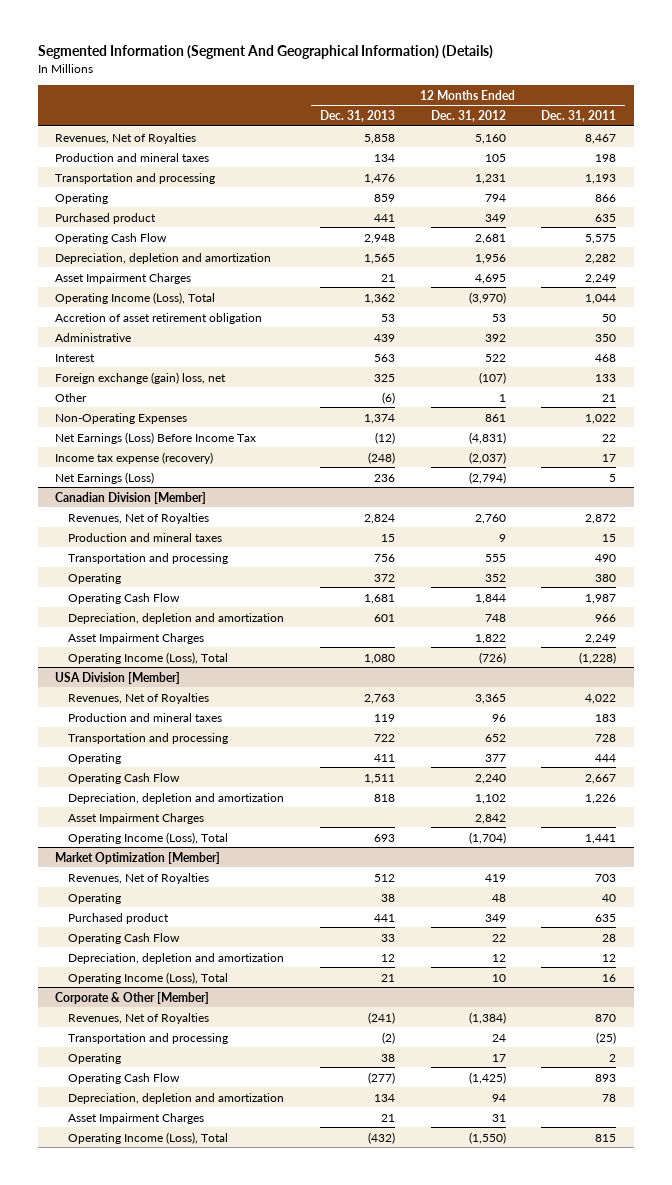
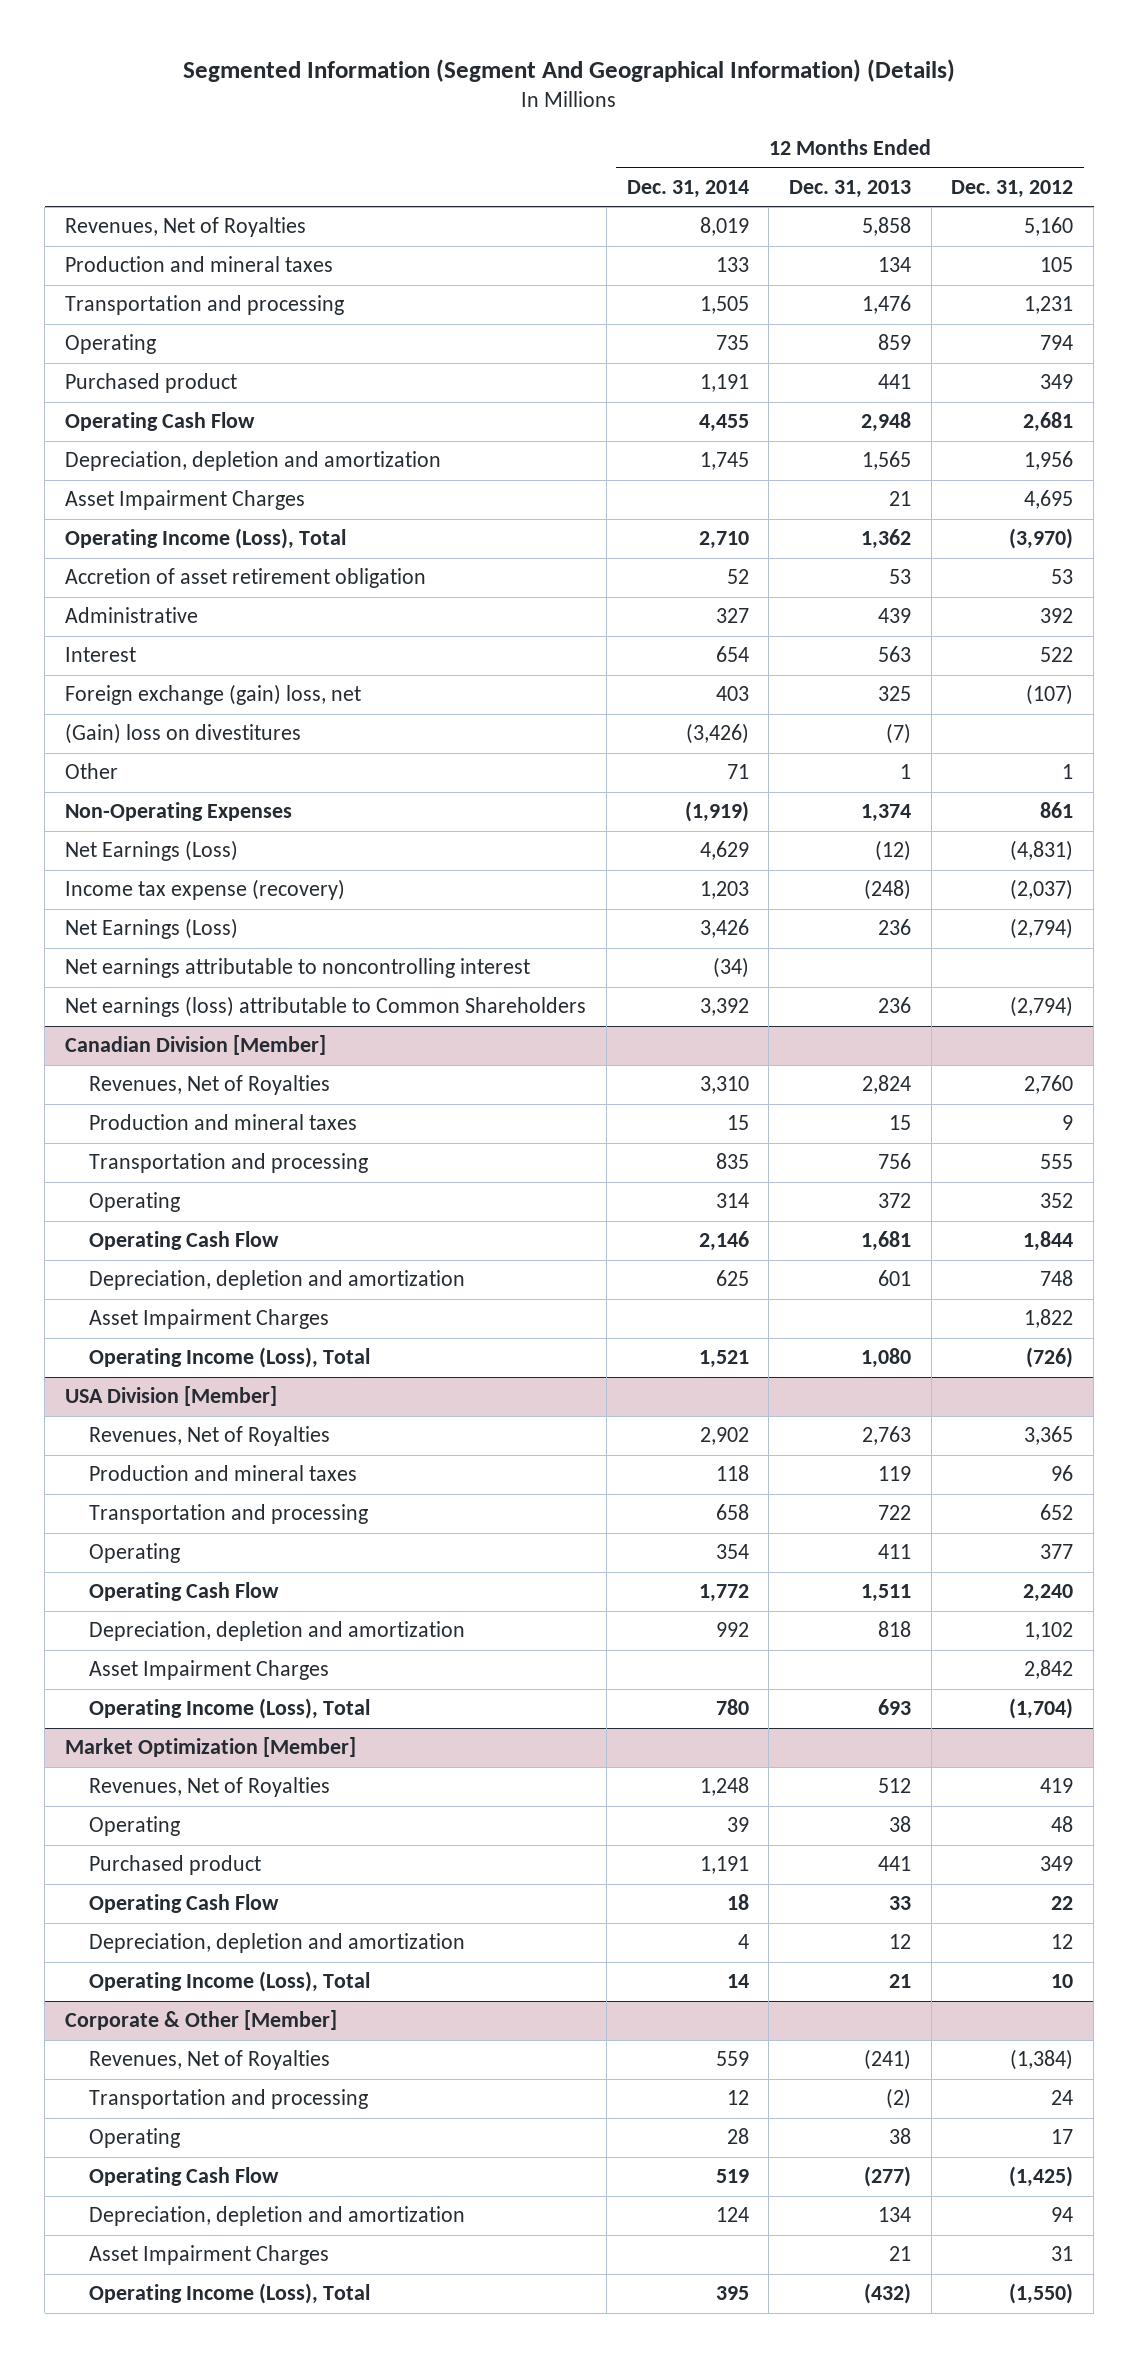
[541,110,617,123] Dec. 31, 2011 -> none
none -> [626,179,749,198] Dec. 31, 2014
none -> [65,723,302,745] (Gain) loss on divestitures
[381,391,395,404] (6) -> [899,764,911,780] 1
[55,431,257,444] Net Earnings (Loss) Before Income Tax -> [65,840,239,862] Net Earnings (Loss)
none -> [65,958,531,979] Net earnings attributable to noncontrolling interest
none -> [65,996,587,1018] Net earnings (loss) attributable to Common Shareholders

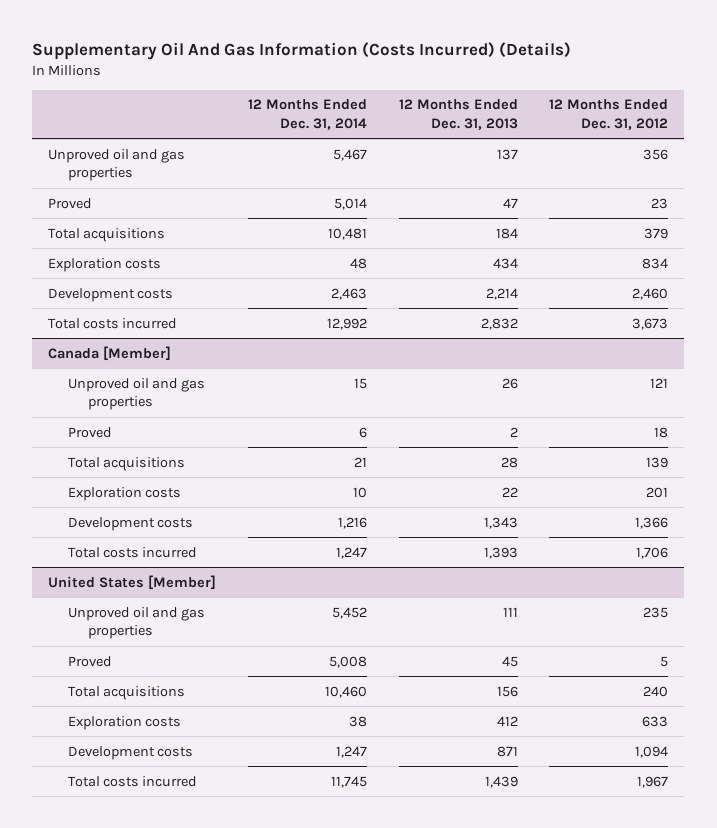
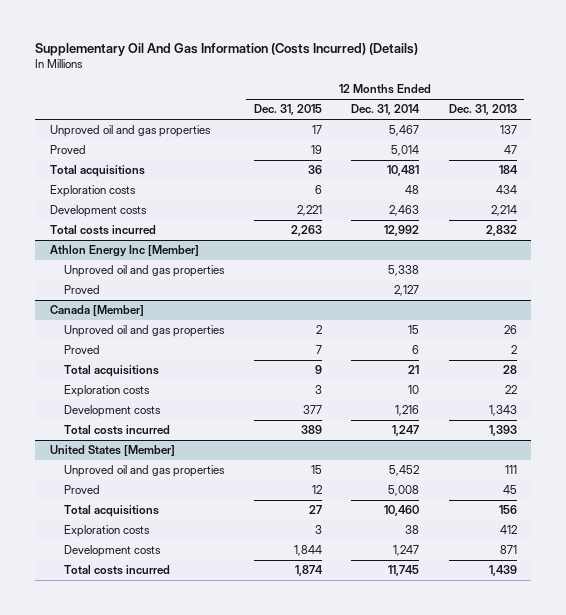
[549,99,669,130] 12 Months Ended Dec. 31, 2012 -> none
none -> [253,104,322,116] Dec. 31, 2015
none -> [49,245,199,258] Athlon Energy Inc [Member]
none -> [64,265,226,278] Unproved oil and gas properties
none -> [64,285,101,295] Proved

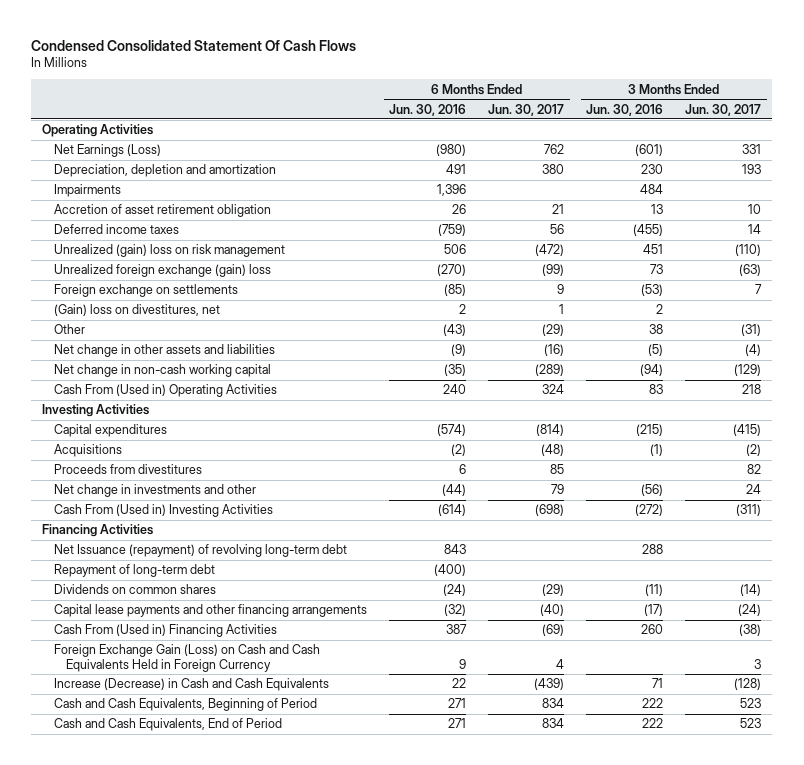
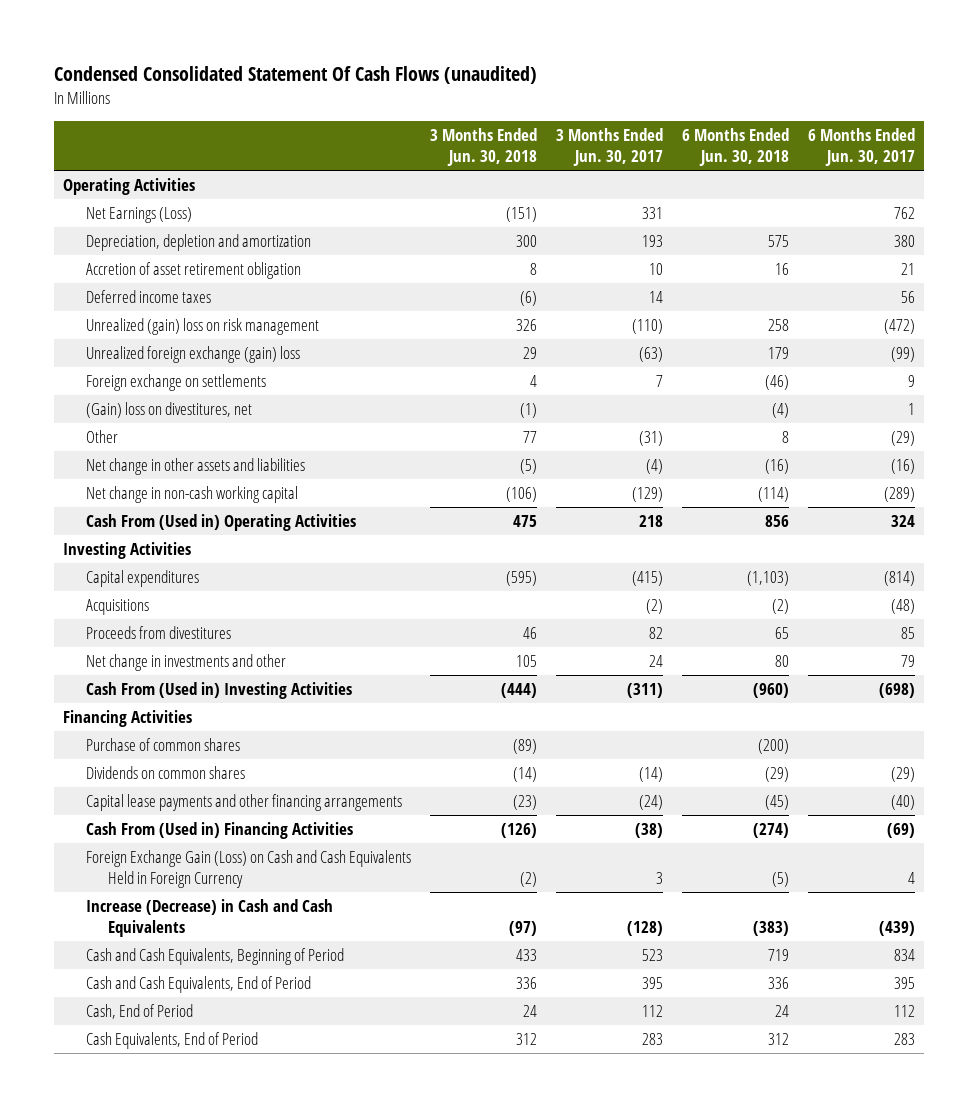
[31,39,357,51] Condensed Consolidated Statement Of Cash Flows -> [53,65,537,84] Condensed Consolidated Statement Of Cash Flows (unaudited)
[389,103,467,116] Jun. 30, 2016 -> none
[586,103,664,116] Jun. 30, 2016 -> none
none -> [429,128,537,167] 3 Months Ended Jun. 30, 2018
none -> [681,128,789,167] 6 Months Ended Jun. 30, 2018
[54,184,122,198] Impairments -> none
[54,544,348,558] Net Issuance (repayment) of revolving long-term debt -> none
[54,564,216,578] Repayment of long-term debt -> none
none -> [85,738,240,752] Purchase of common shares
[542,718,565,729] 834 -> [893,977,915,990] 395
[740,718,762,729] 523 -> [641,977,663,990] 395
none -> [85,1004,193,1020] Cash, End of Period
none -> [85,1032,258,1050] Cash Equivalents, End of Period

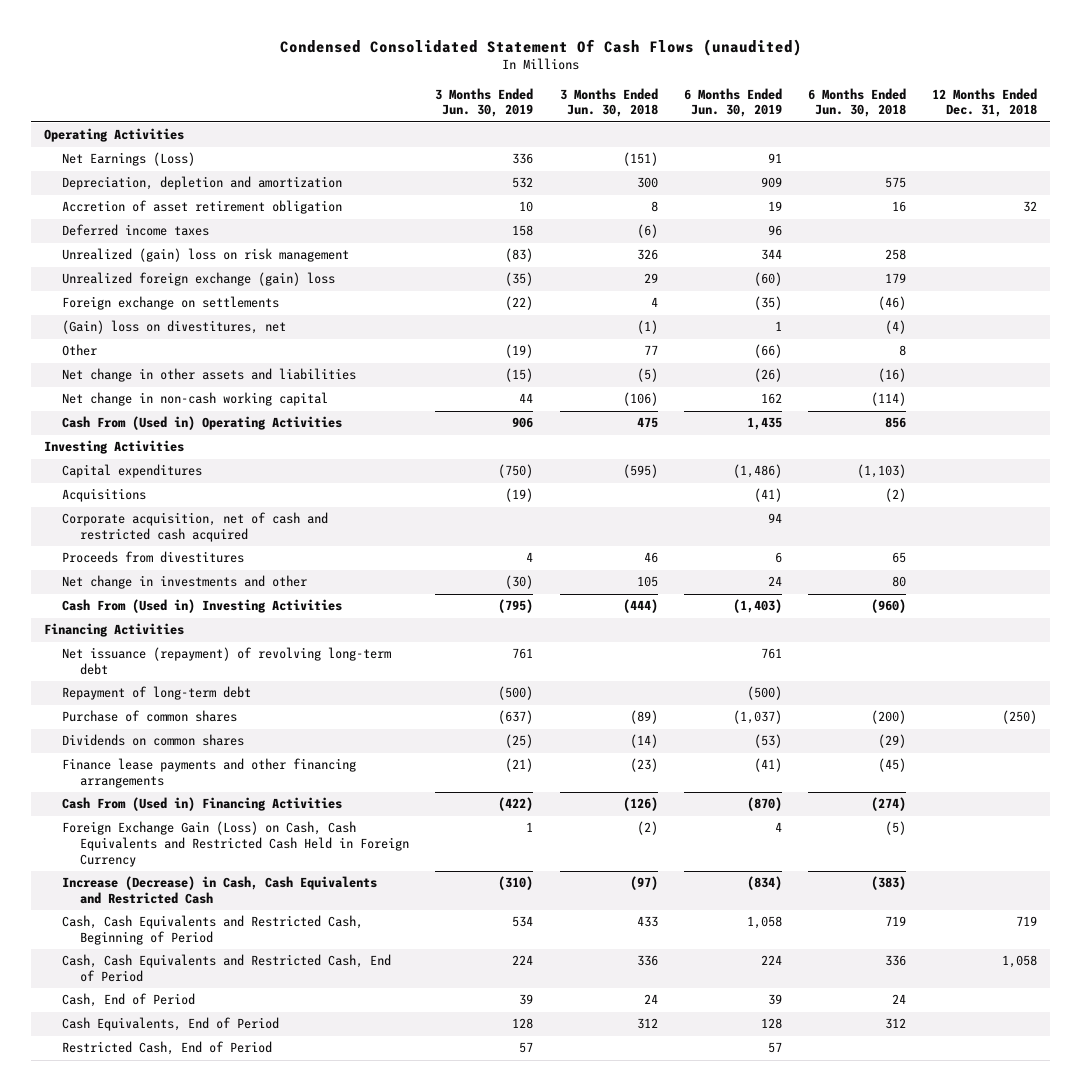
[555,128,663,167] 3 Months Ended Jun. 30, 2017 -> none
[807,128,915,167] 6 Months Ended Jun. 30, 2017 -> none
none -> [435,87,534,118] 3 Months Ended Jun. 30, 2019
none -> [683,87,782,118] 6 Months Ended Jun. 30, 2019
none -> [932,87,1038,118] 12 Months Ended Dec. 31, 2018
none -> [62,512,329,543] Corporate acquisition, net of cash and restricted cash acquired
none -> [62,647,392,676] Net issuance (repayment) of revolving long-term debt
none -> [62,686,252,701] Repayment of long-term debt
[85,794,402,812] Capital lease payments and other financing arrangements -> [62,758,357,789] Finance lease payments and other financing arrangements
[85,850,411,889] Foreign Exchange Gain (Loss) on Cash and Cash Equivalents Held in Foreign Currency -> [62,821,410,867] Foreign Exchange Gain (Loss) on Cash, Cash Equivalents and Restricted Cash Held in Foreign Currency
[85,899,333,938] Increase (Decrease) in Cash and Cash Equivalents -> [62,876,378,905] Increase (Decrease) in Cash, Cash Equivalents and Restricted Cash
[85,948,344,966] Cash and Cash Equivalents, Beginning of Period -> [62,915,364,946] Cash, Cash Equivalents and Restricted Cash, Beginning of Period
[85,976,311,994] Cash and Cash Equivalents, End of Period -> [62,954,392,983] Cash, Cash Equivalents and Restricted Cash, End of Period
none -> [62,1041,273,1056] Restricted Cash, End of Period

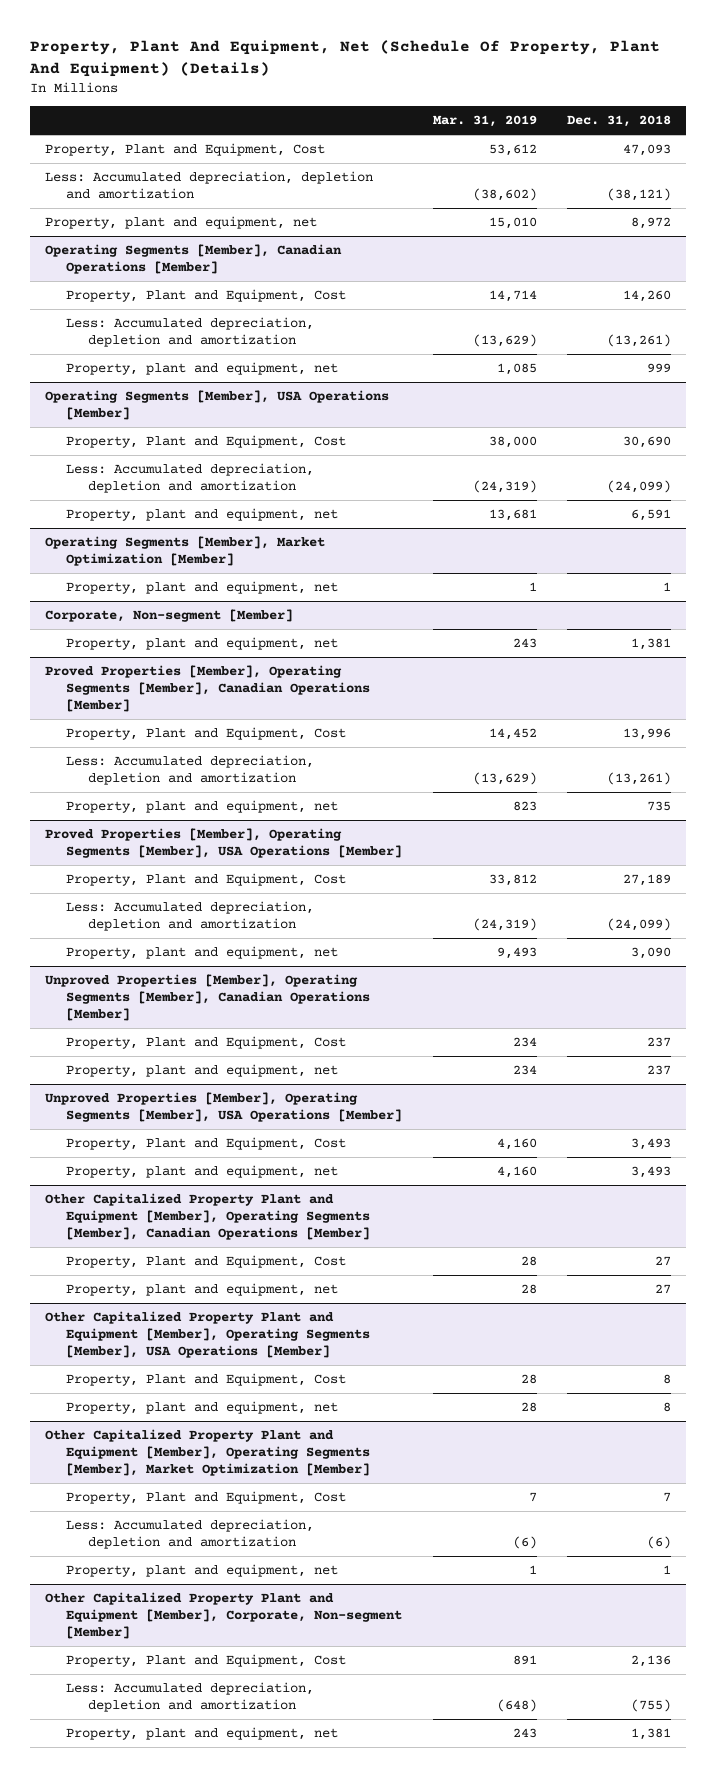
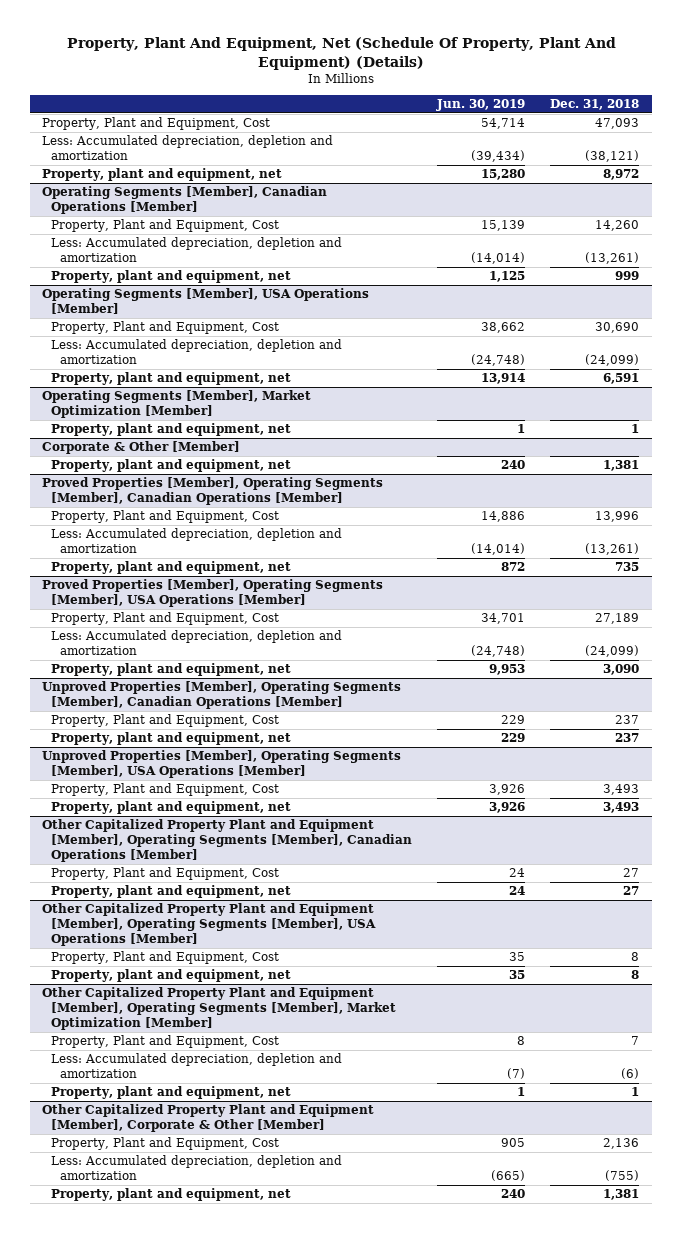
[432,115,537,128] Mar. 31, 2019 -> none
none -> [436,99,526,112] Jun. 30, 2019
[44,609,293,623] Corporate, Non-segment [Member] -> [42,441,241,455] Corporate & Other [Member]
[44,1592,403,1640] Other Capitalized Property Plant and Equipment [Member], Corporate, Non-segment [Member] -> [42,1104,375,1133] Other Capitalized Property Plant and Equipment [Member], Corporate & Other [Member]

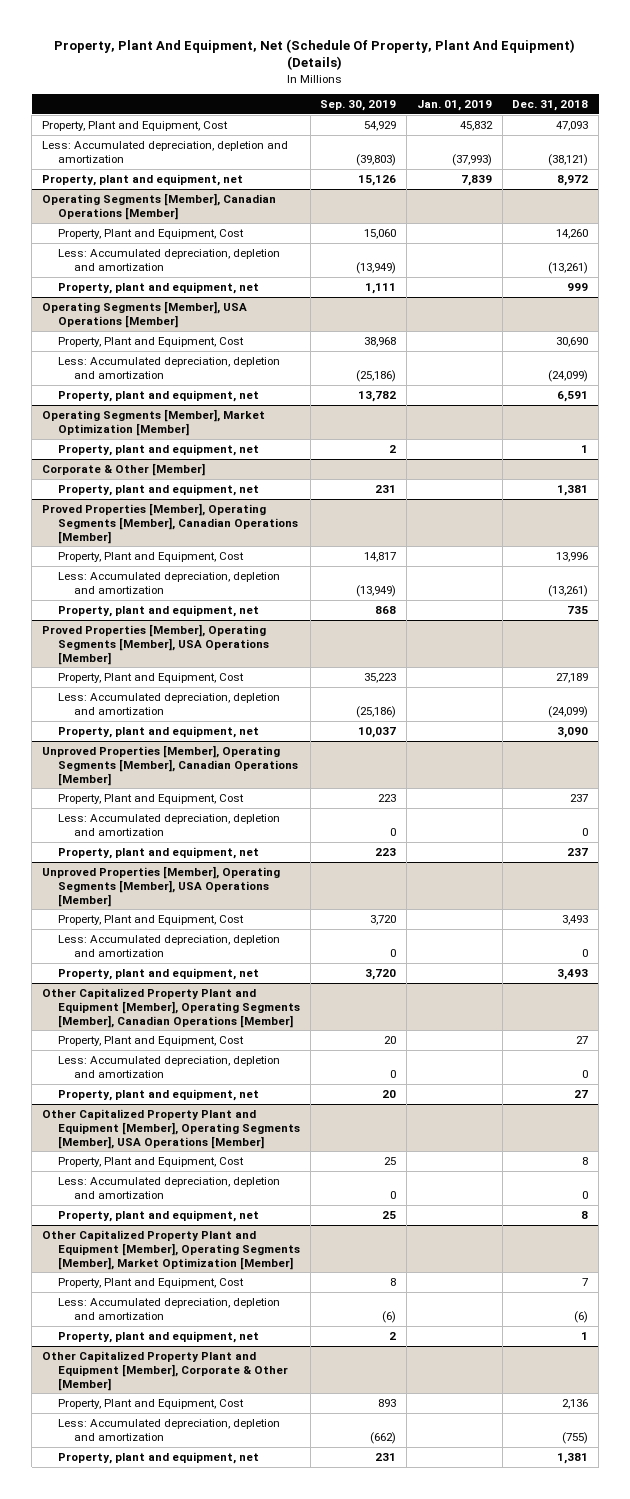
[436,99,526,112] Jun. 30, 2019 -> none
none -> [320,100,397,112] Sep. 30, 2019
none -> [416,100,492,112] Jan. 01, 2019
none -> [57,813,280,836] Less: Accumulated depreciation, depletion and amortization
none -> [57,934,280,957] Less: Accumulated depreciation, depletion and amortization
none -> [57,1055,280,1078] Less: Accumulated depreciation, depletion and amortization
none -> [57,1176,280,1199] Less: Accumulated depreciation, depletion and amortization

